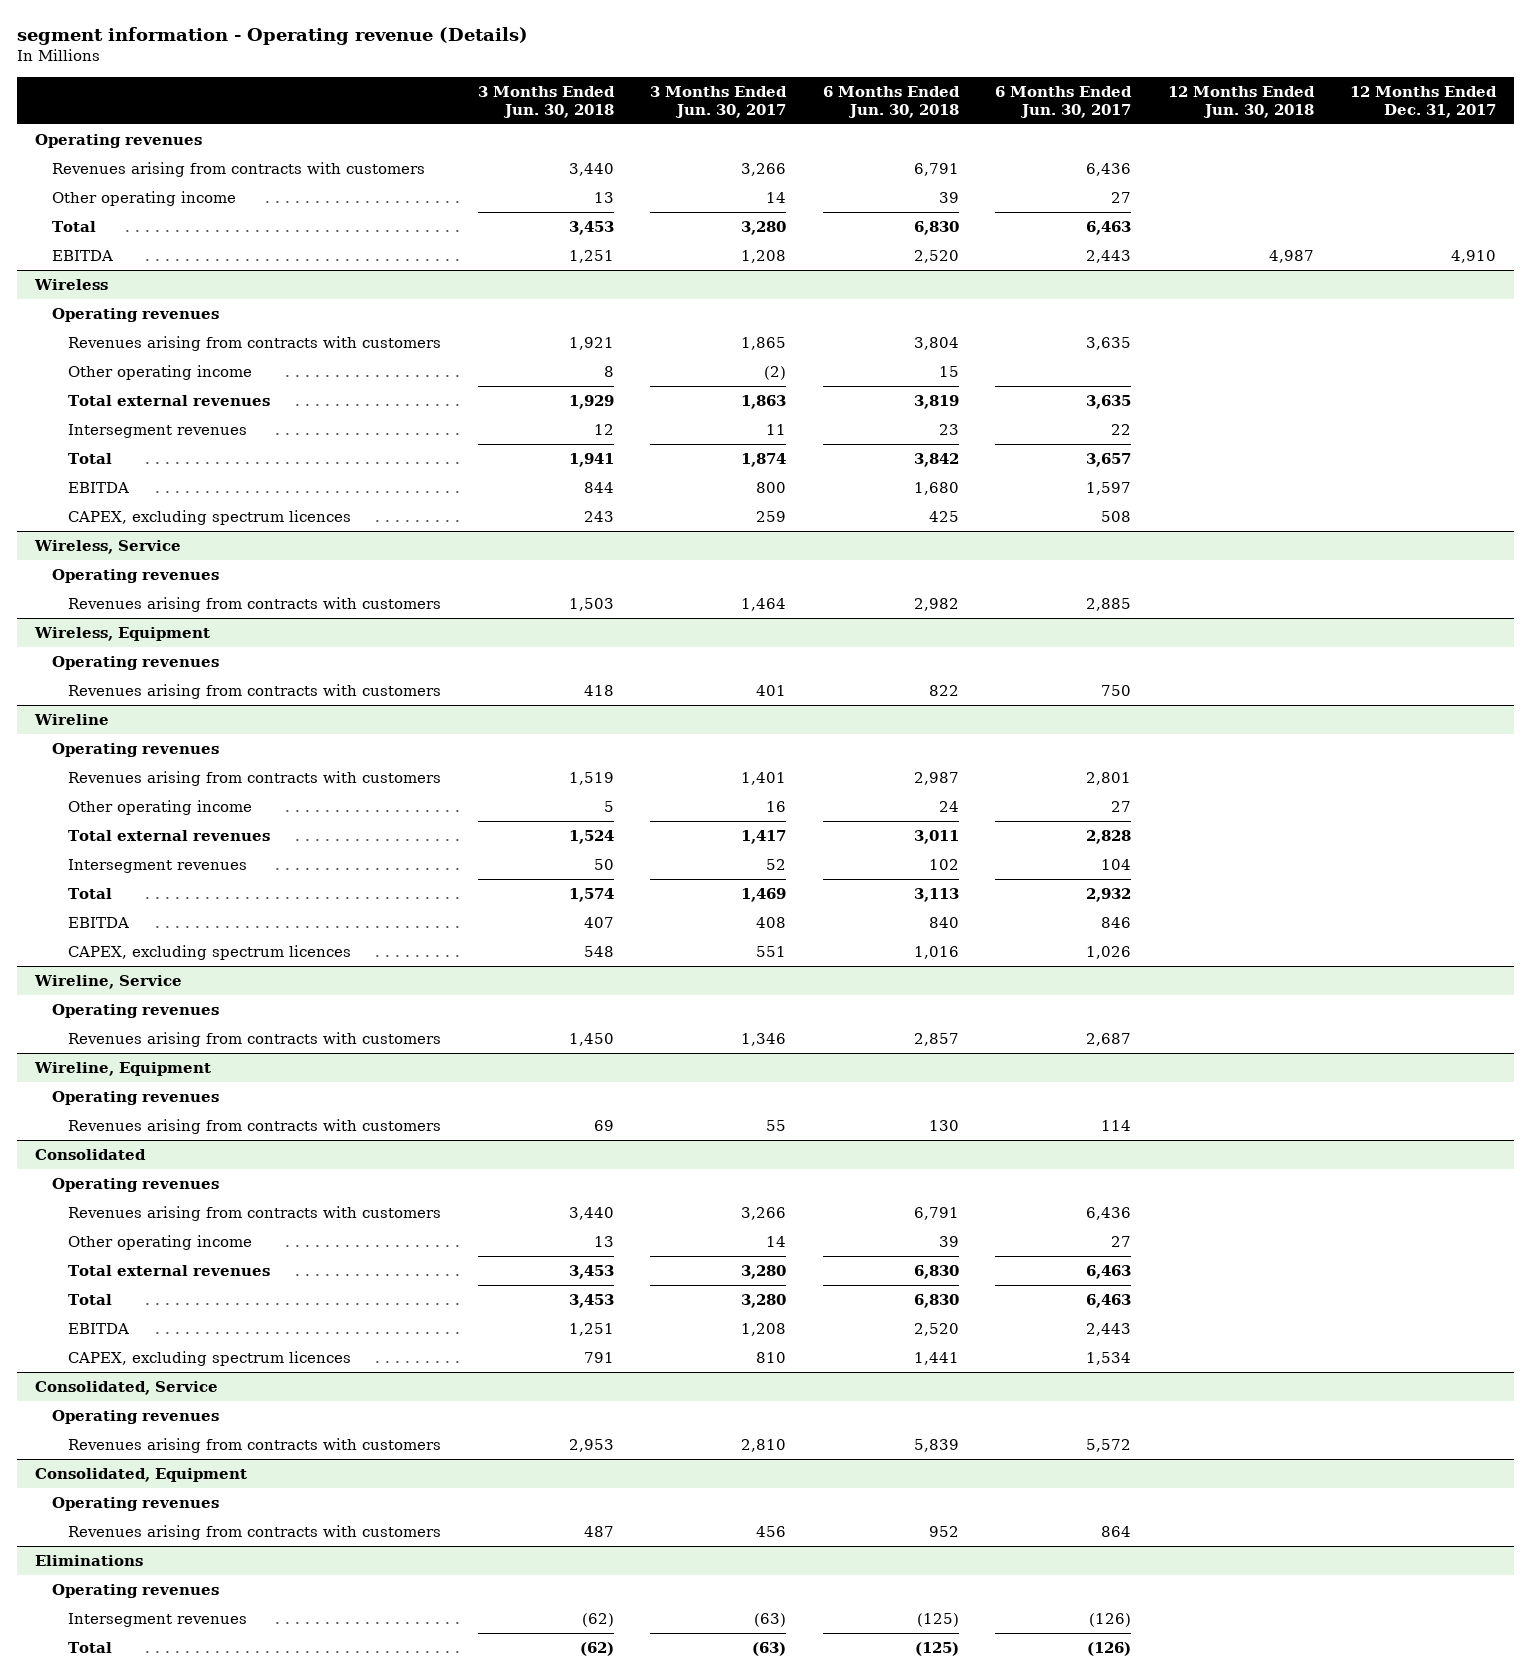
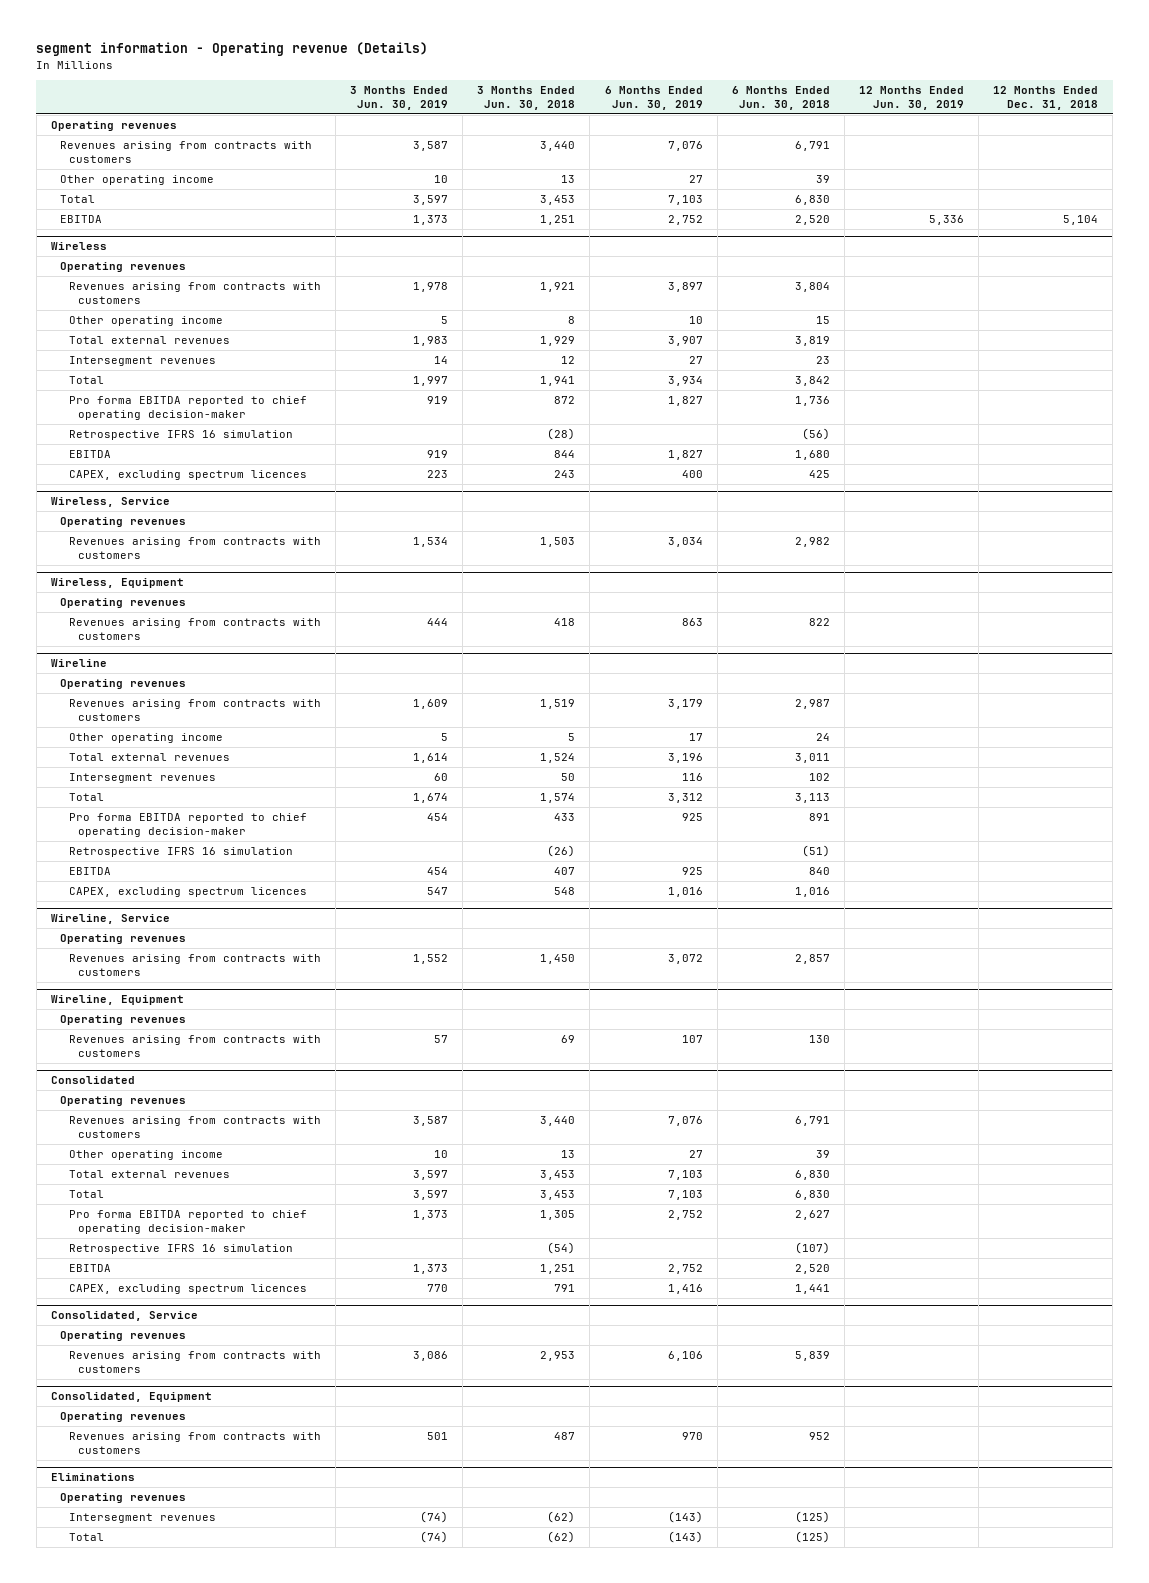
[650,85,788,118] 3 Months Ended Jun. 30, 2017 -> none
[995,85,1133,118] 6 Months Ended Jun. 30, 2017 -> none
[1167,85,1315,118] 12 Months Ended Jun. 30, 2018 -> none
[1349,85,1497,118] 12 Months Ended Dec. 31, 2017 -> none
none -> [350,85,449,111] 3 Months Ended Jun. 30, 2019
none -> [604,85,703,111] 6 Months Ended Jun. 30, 2019
none -> [858,85,964,111] 12 Months Ended Jun. 30, 2019
none -> [993,85,1099,111] 12 Months Ended Dec. 31, 2018
none -> [68,395,307,421] Pro forma EBITDA reported to chief operating decision-maker
none -> [68,429,293,440] Retrospective IFRS 16 simulation
none -> [68,812,307,838] Pro forma EBITDA reported to chief operating decision-maker
none -> [68,846,293,857] Retrospective IFRS 16 simulation
none -> [68,1209,307,1235] Pro forma EBITDA reported to chief operating decision-maker
none -> [68,1243,293,1254] Retrospective IFRS 16 simulation

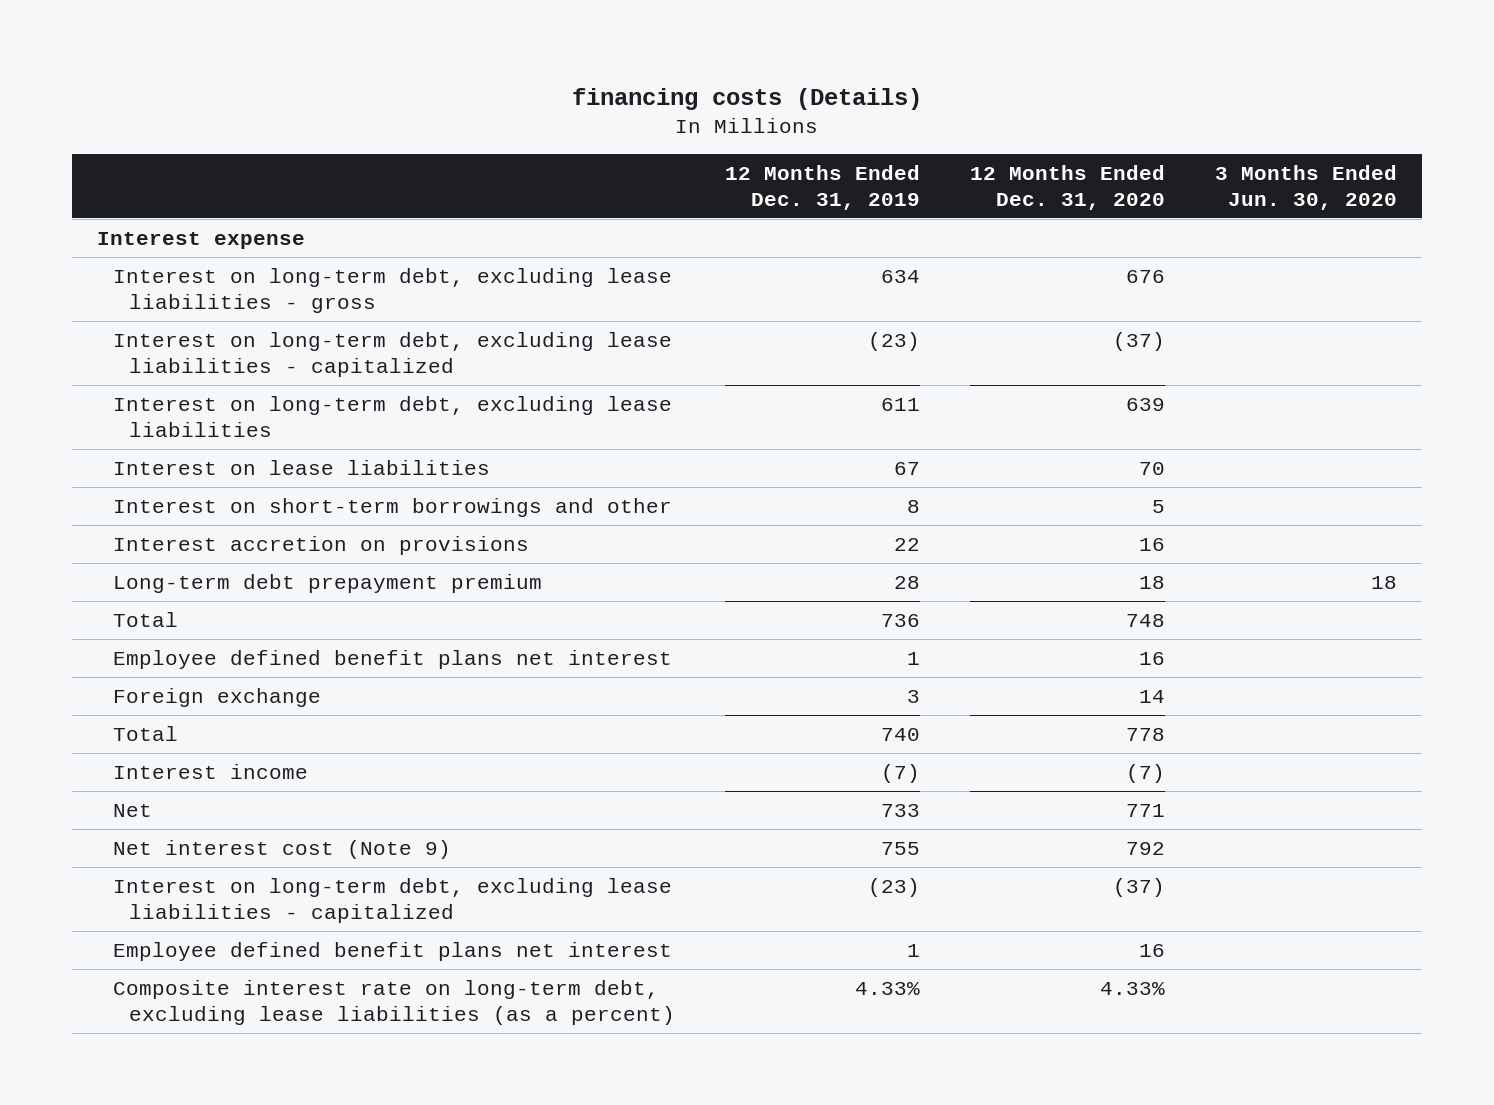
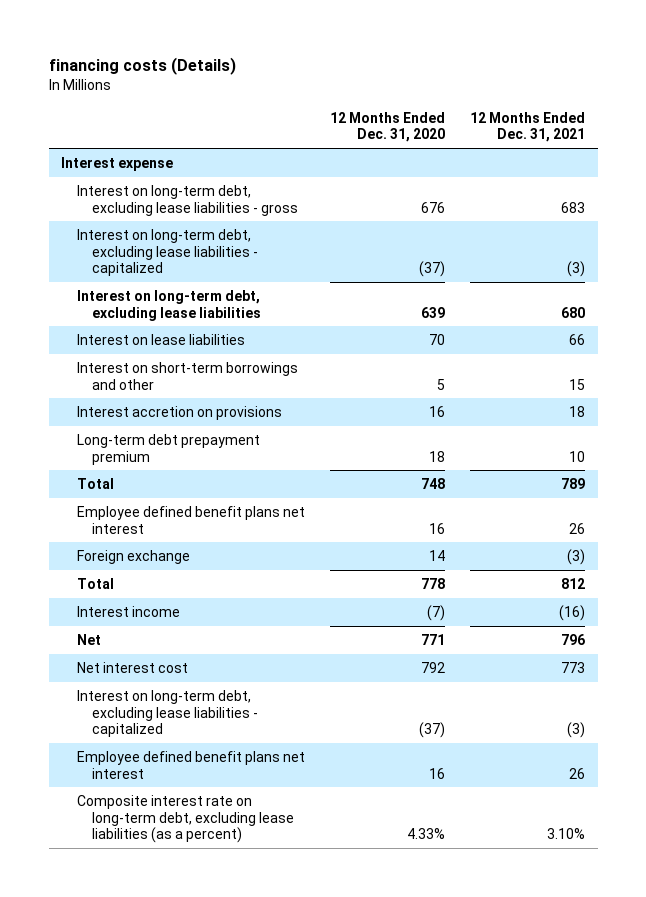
[725,164,921,210] 12 Months Ended Dec. 31, 2019 -> none
[1215,164,1398,210] 3 Months Ended Jun. 30, 2020 -> none
none -> [469,111,585,143] 12 Months Ended Dec. 31, 2021
[113,840,452,860] Net interest cost (Note 9) -> [76,661,188,673] Net interest cost

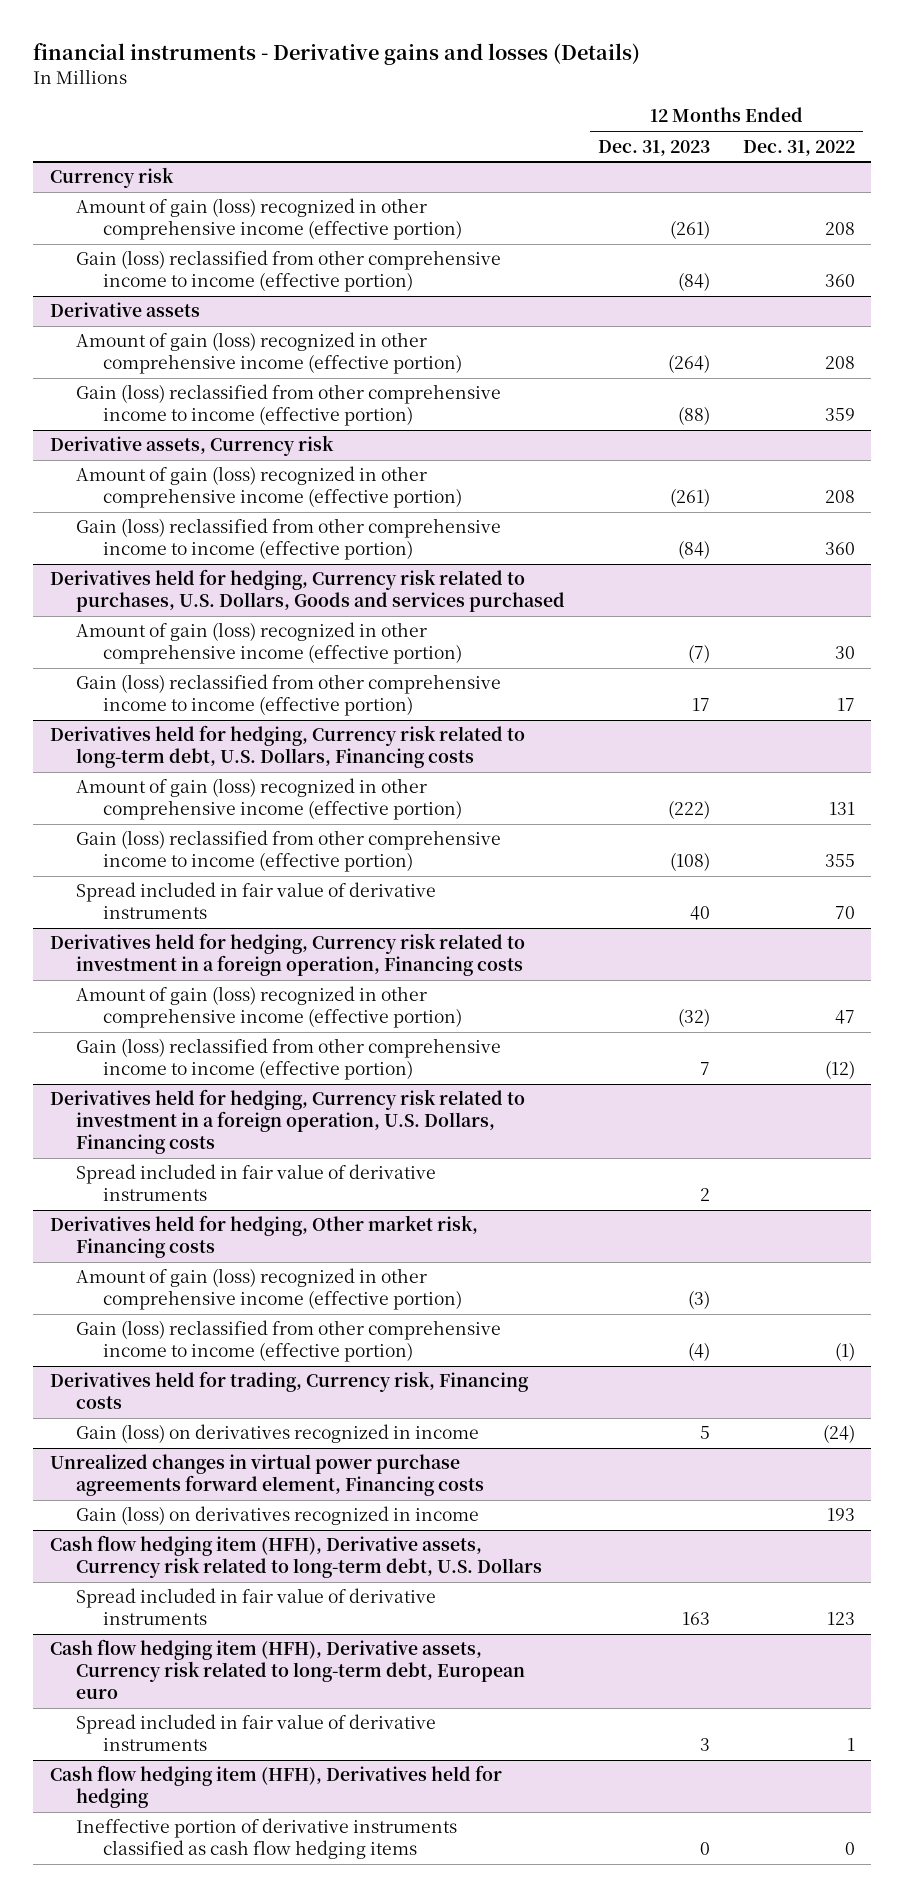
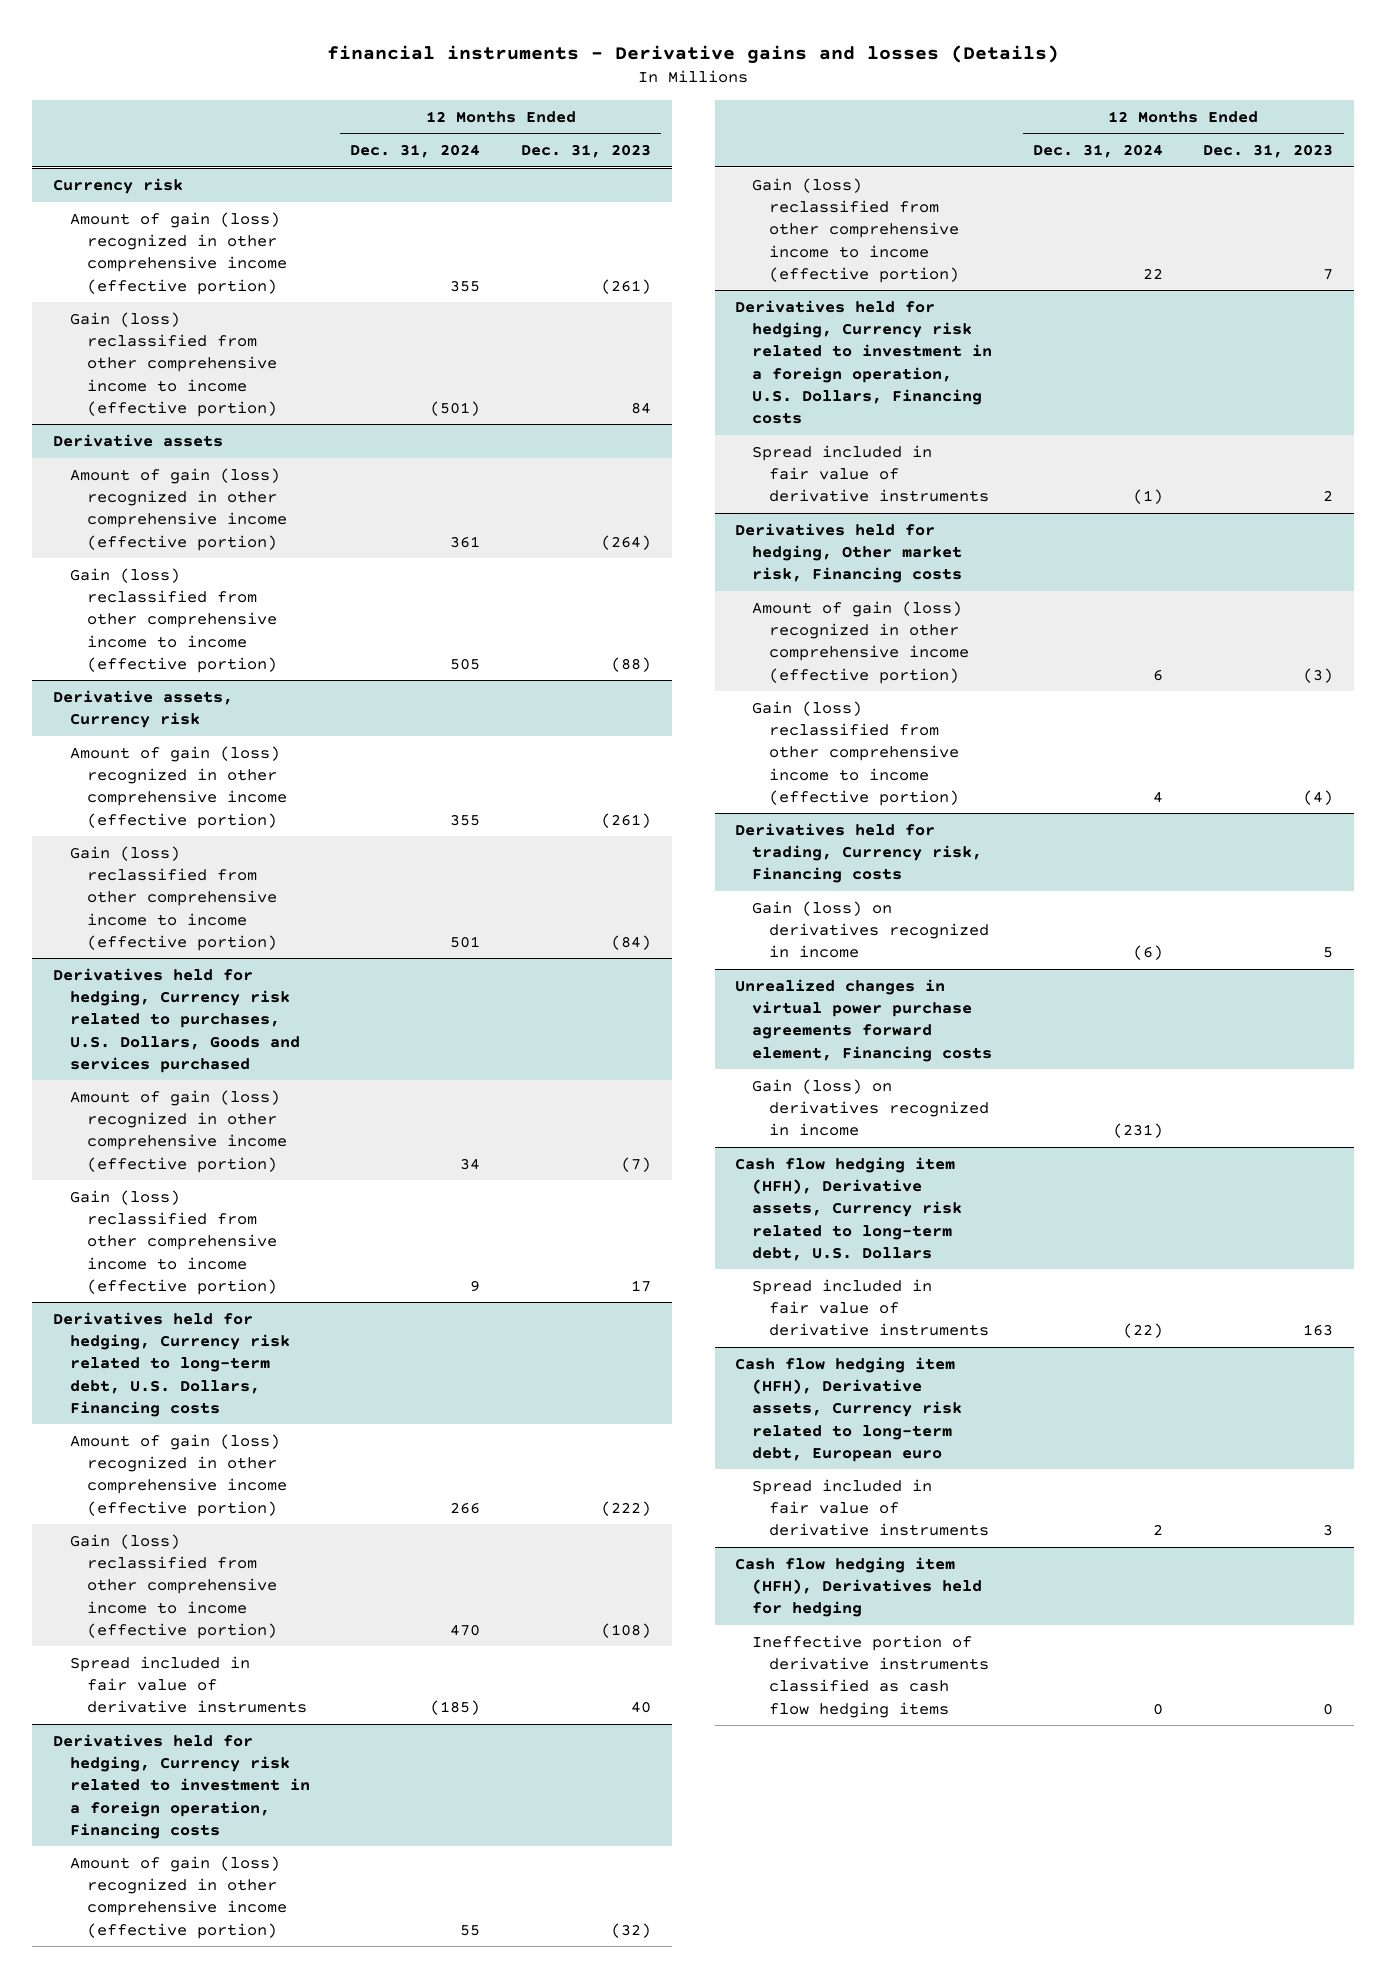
[742,139,855,156] Dec. 31, 2022 -> none
none -> [350,144,481,159] Dec. 31, 2024
[678,272,711,292] (84) -> [631,401,652,414] 84

